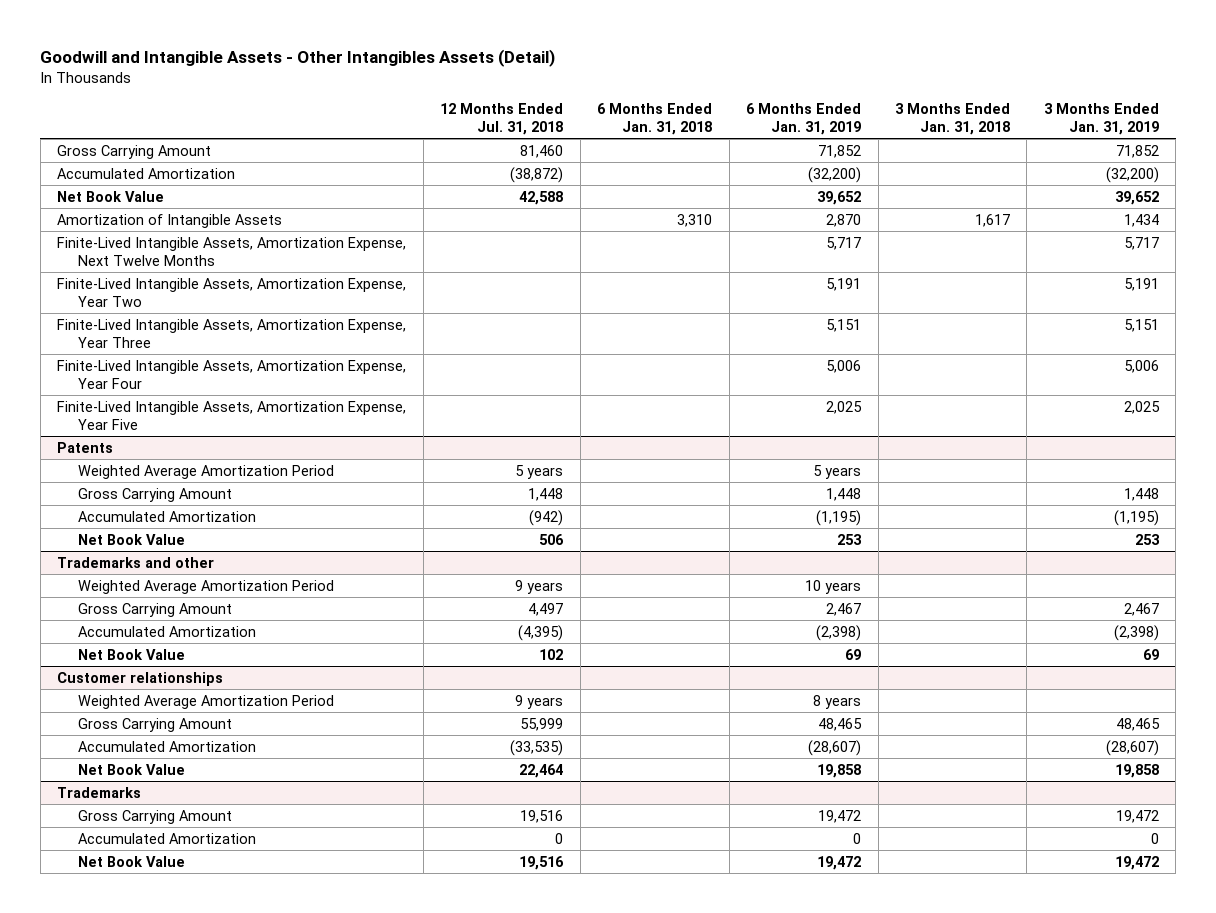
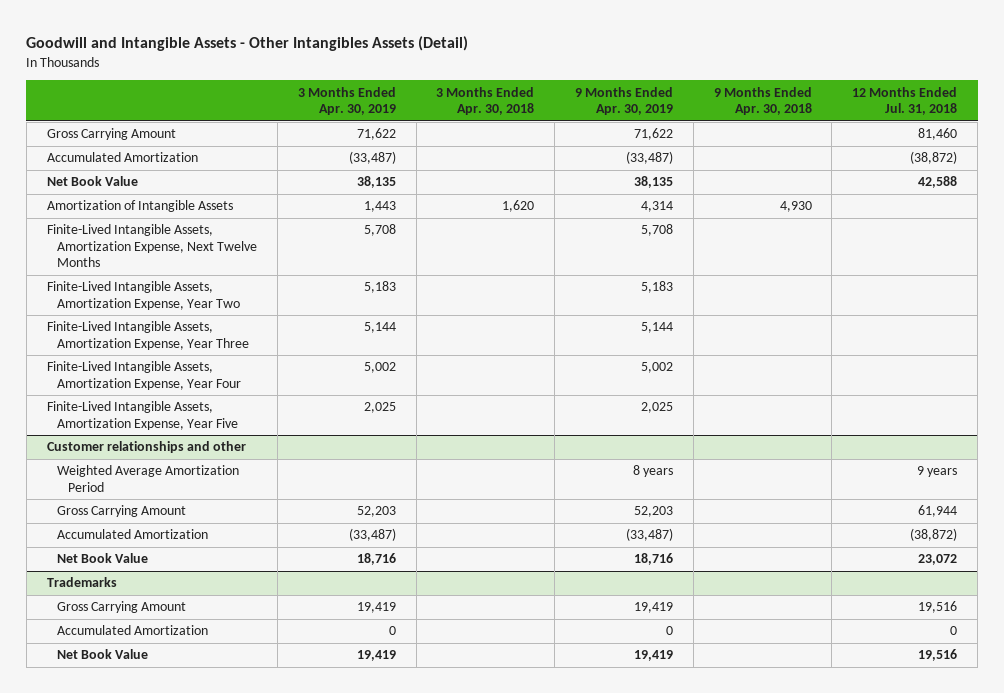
[597,103,713,136] 6 Months Ended Jan. 31, 2018 -> none
[746,103,862,136] 6 Months Ended Jan. 31, 2019 -> none
[895,103,1011,136] 3 Months Ended Jan. 31, 2018 -> none
[1043,103,1159,136] 3 Months Ended Jan. 31, 2019 -> none
none -> [297,86,396,116] 3 Months Ended Apr. 30, 2019
none -> [436,86,535,116] 3 Months Ended Apr. 30, 2018
none -> [575,86,674,116] 9 Months Ended Apr. 30, 2019
none -> [713,86,812,116] 9 Months Ended Apr. 30, 2018
[57,441,114,453] Patents -> none
[77,464,334,479] Weighted Average Amortization Period -> none
[77,487,232,502] Gross Carrying Amount -> none
[77,510,256,522] Accumulated Amortization -> none
[77,533,185,545] Net Book Value -> none
[57,556,215,568] Trademarks and other -> none
[77,579,334,594] Weighted Average Amortization Period -> none
[77,602,232,617] Gross Carrying Amount -> none
[77,625,256,637] Accumulated Amortization -> none
[77,648,185,660] Net Book Value -> none
[57,671,224,686] Customer relationships -> [46,441,246,454] Customer relationships and other
[520,717,564,731] 55,999 -> [918,505,958,518] 61,944
[510,739,564,756] (33,535) -> [910,528,958,542] (38,872)
[519,763,564,778] 22,464 -> [918,554,958,566] 23,072

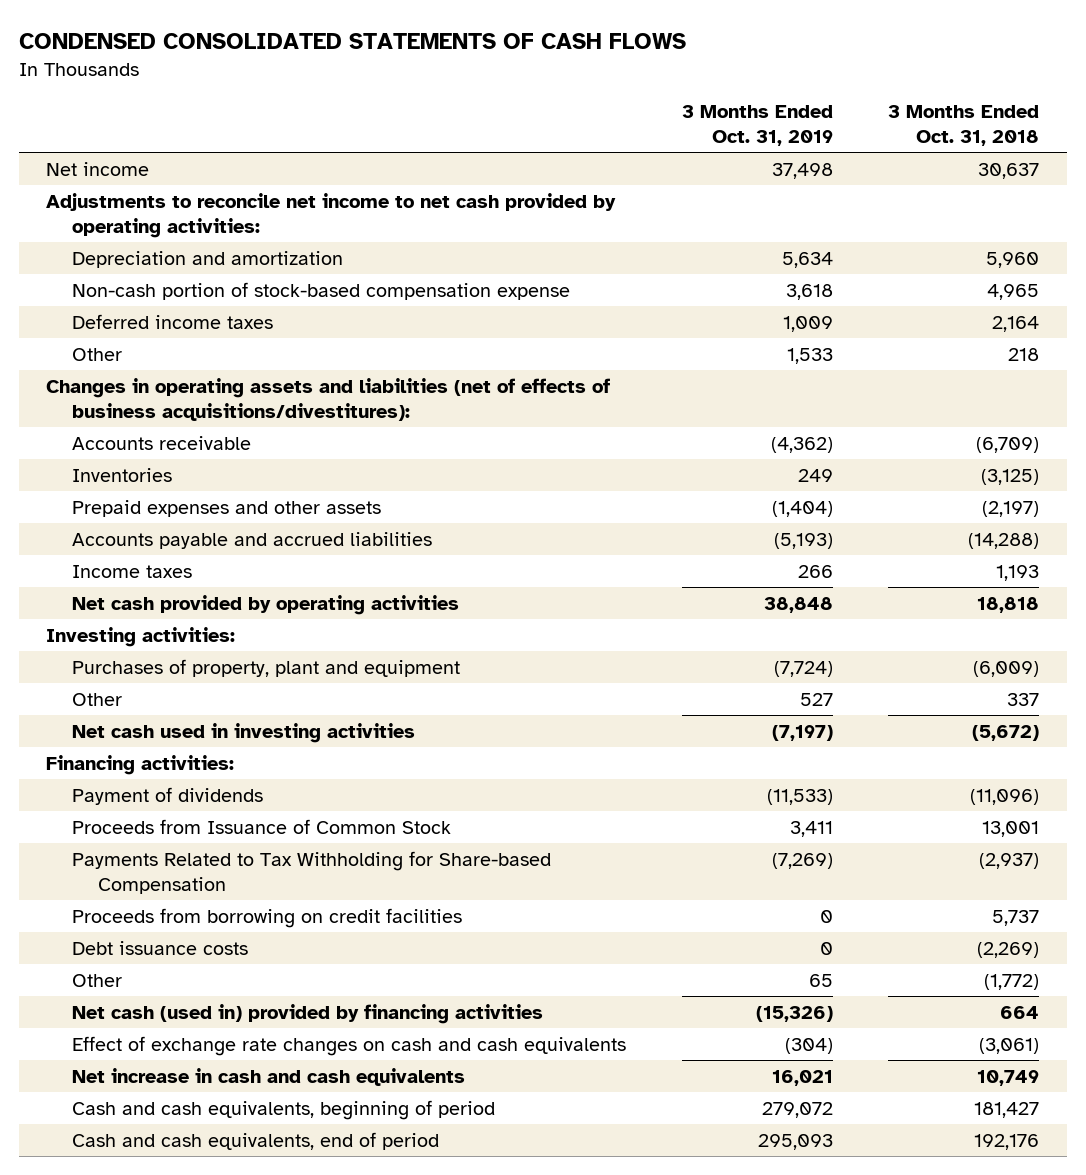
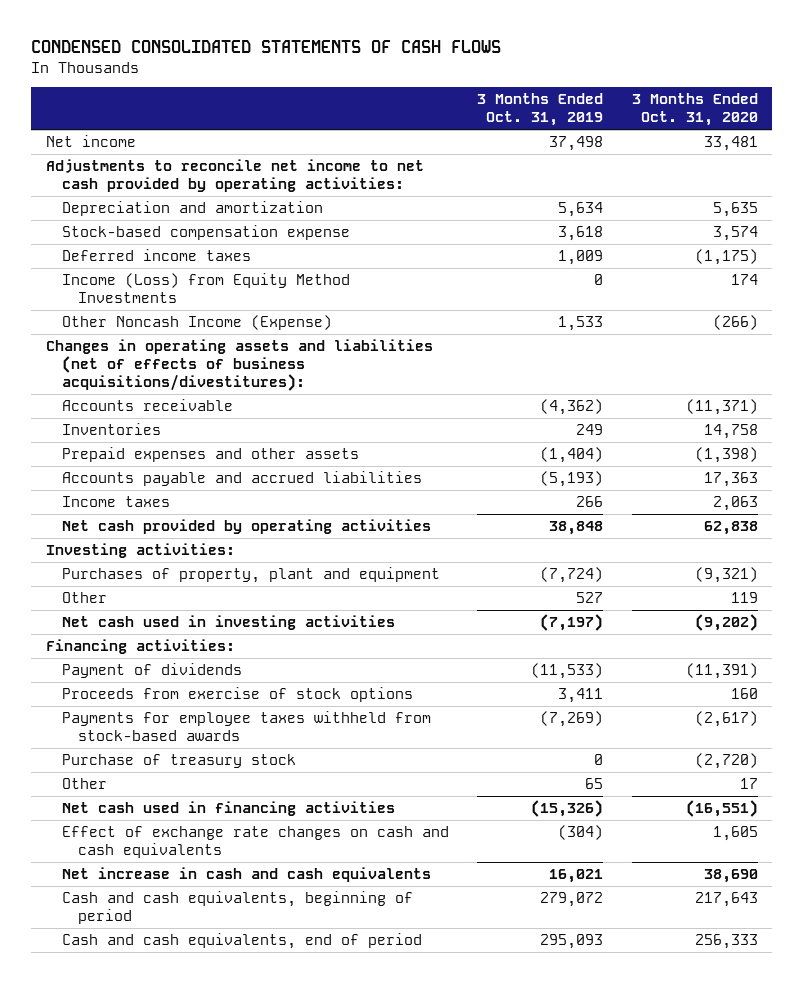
[888,105,1040,147] 3 Months Ended Oct. 31, 2018 -> none
none -> [632,93,759,127] 3 Months Ended Oct. 31, 2020
[72,281,571,300] Non-cash portion of stock-based compensation expense -> [61,225,350,241] Stock-based compensation expense
none -> [61,273,350,304] Income (Loss) from Equity Method Investments
[72,347,123,361] Other -> [61,315,332,331] Other Noncash Income (Expense)
[72,907,463,928] Proceeds from borrowing on credit facilities -> none
[72,940,249,955] Debt issuance costs -> none
[72,818,452,834] Proceeds from Issuance of Common Stock -> [61,687,413,703] Proceeds from exercise of stock options
[72,850,552,894] Payments Related to Tax Withholding for Share-based Compensation -> [61,711,431,742] Payments for employee taxes withheld from stock-based awards
none -> [61,754,296,769] Purchase of treasury stock
[72,1003,544,1024] Net cash (used in) provided by financing activities -> [61,801,395,817] Net cash used in financing activities

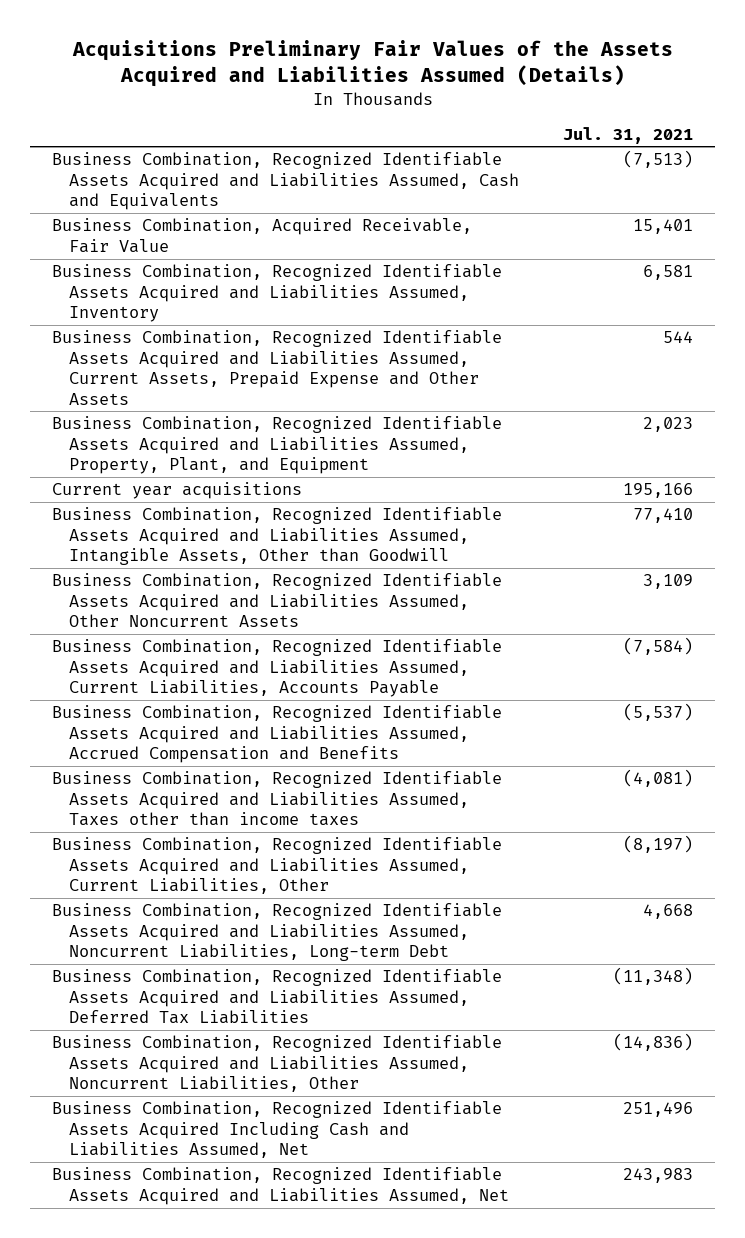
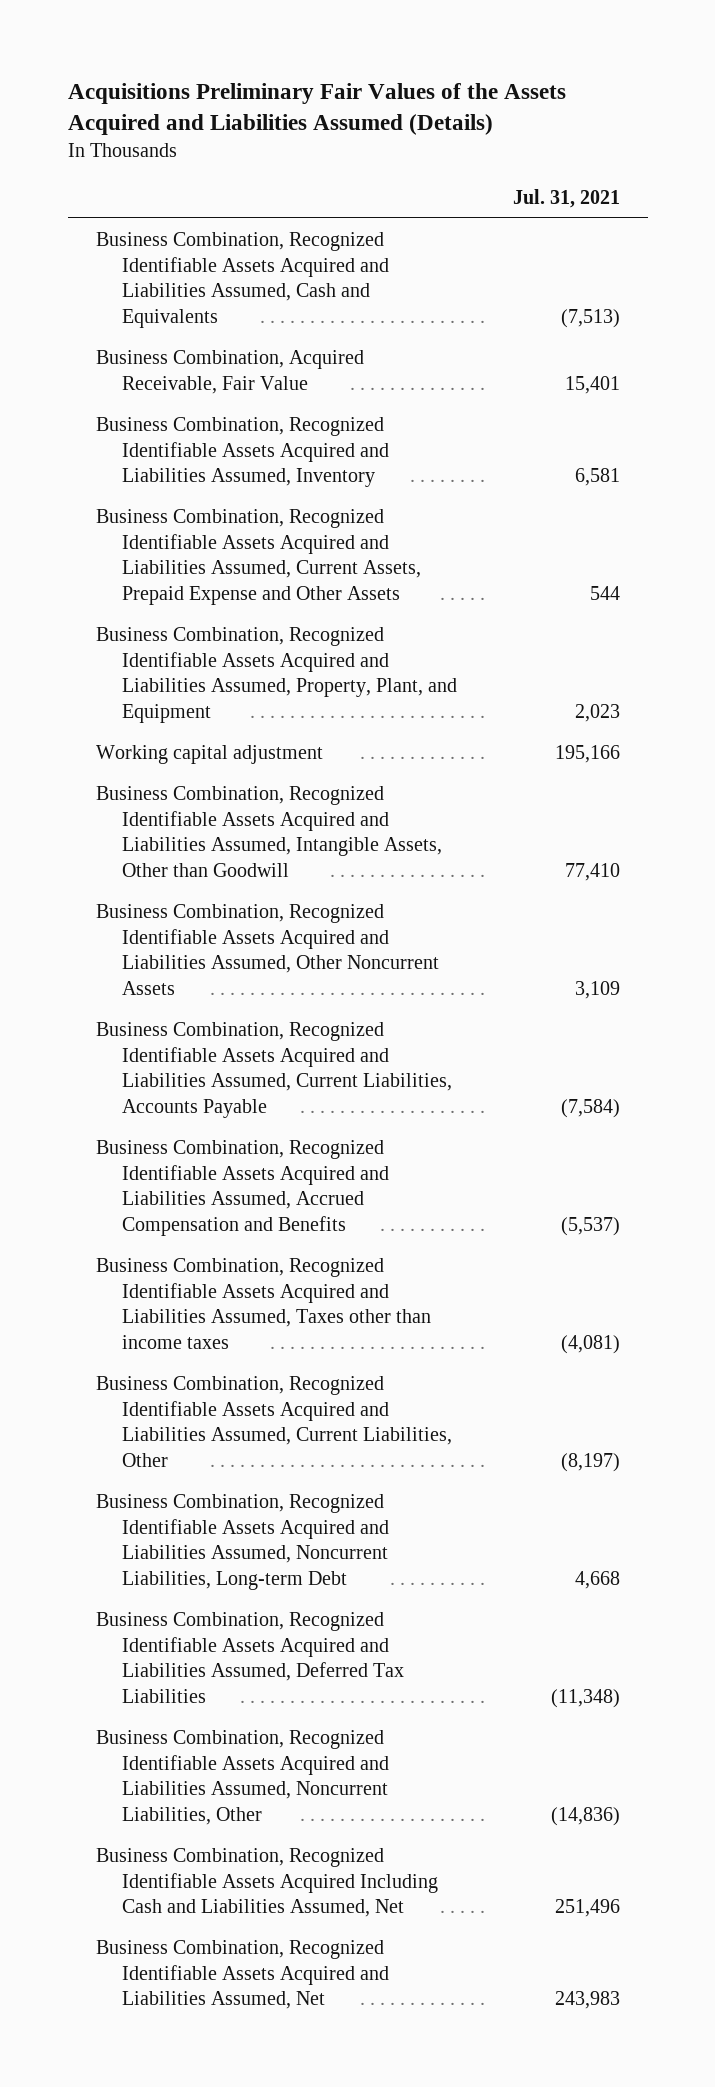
[52,482,303,500] Current year acquisitions -> [95,745,323,765] Working capital adjustment

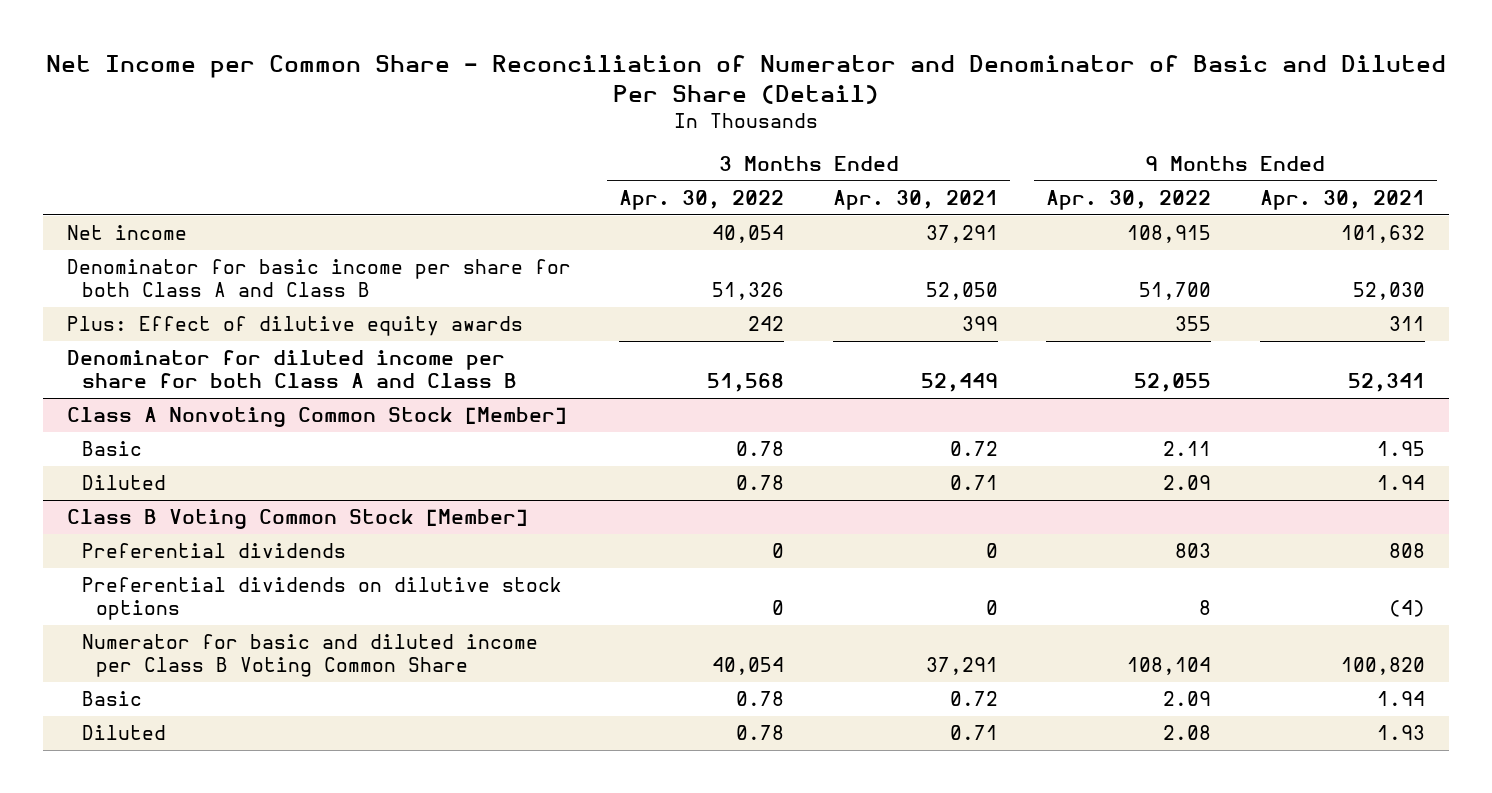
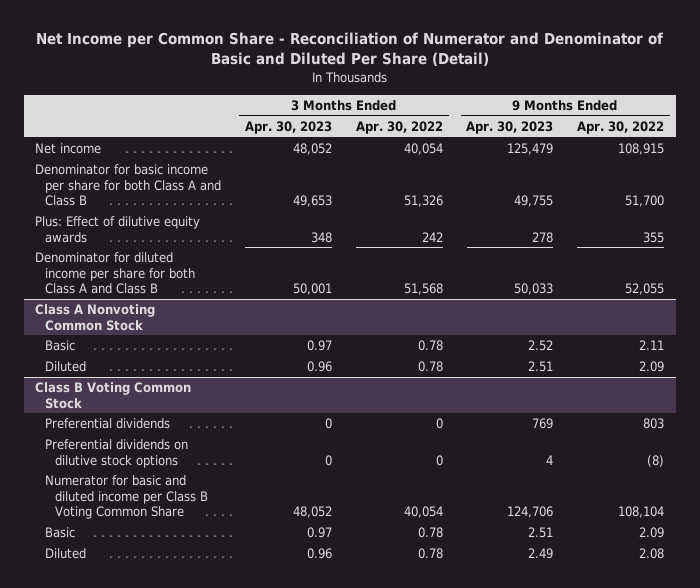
[832,190,998,211] Apr. 30, 2021 -> none
[1259,190,1425,211] Apr. 30, 2021 -> none
none -> [245,121,333,135] Apr. 30, 2023
none -> [466,121,554,135] Apr. 30, 2023
[66,407,567,428] Class A Nonvoting Common Stock [Member] -> [35,304,156,331] Class A Nonvoting Common Stock
[66,509,528,530] Class B Voting Common Stock [Member] -> [35,382,192,409] Class B Voting Common Stock
[1199,600,1212,616] 8 -> [647,454,665,467] (8)

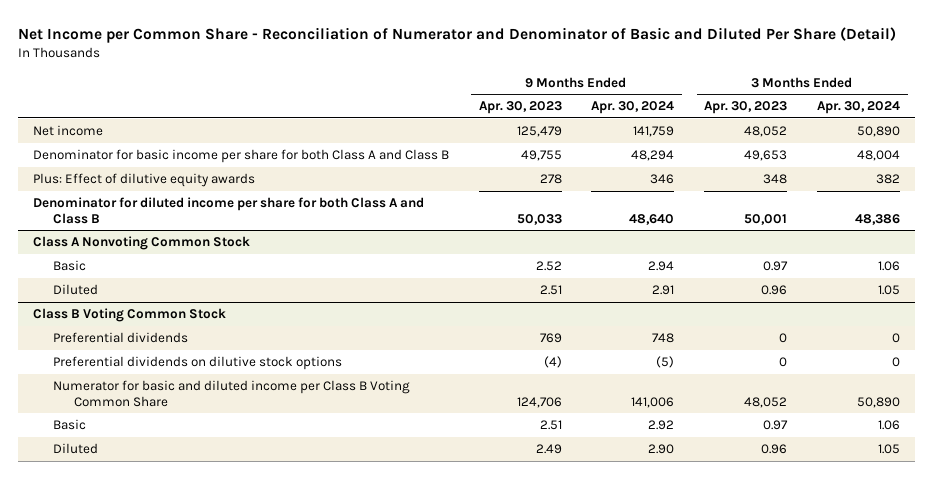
[355,121,443,135] Apr. 30, 2022 -> none
[577,121,665,135] Apr. 30, 2022 -> none
none -> [591,101,675,115] Apr. 30, 2024
none -> [817,101,901,115] Apr. 30, 2024
[546,454,554,465] 4 -> [543,356,562,369] (4)

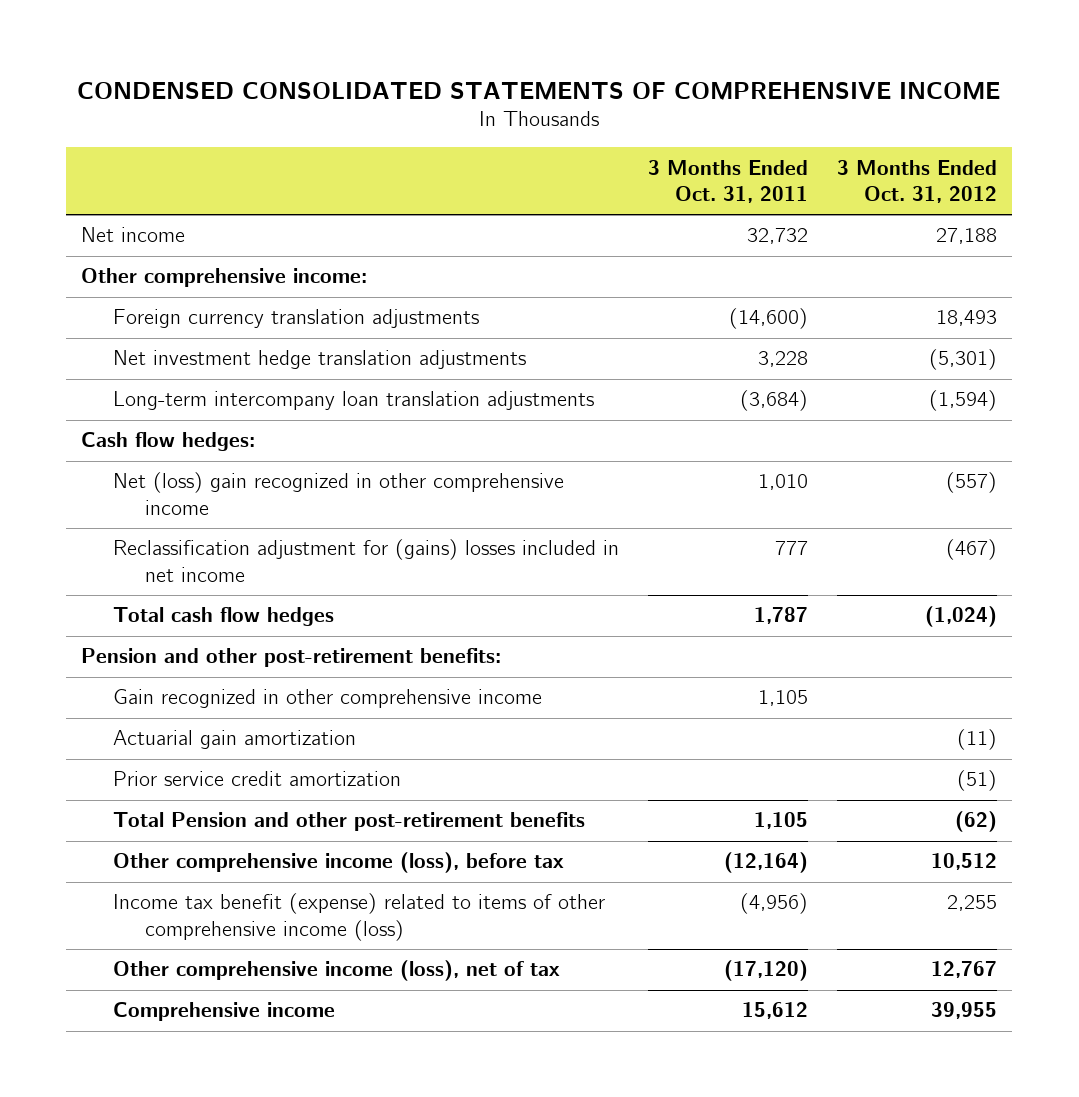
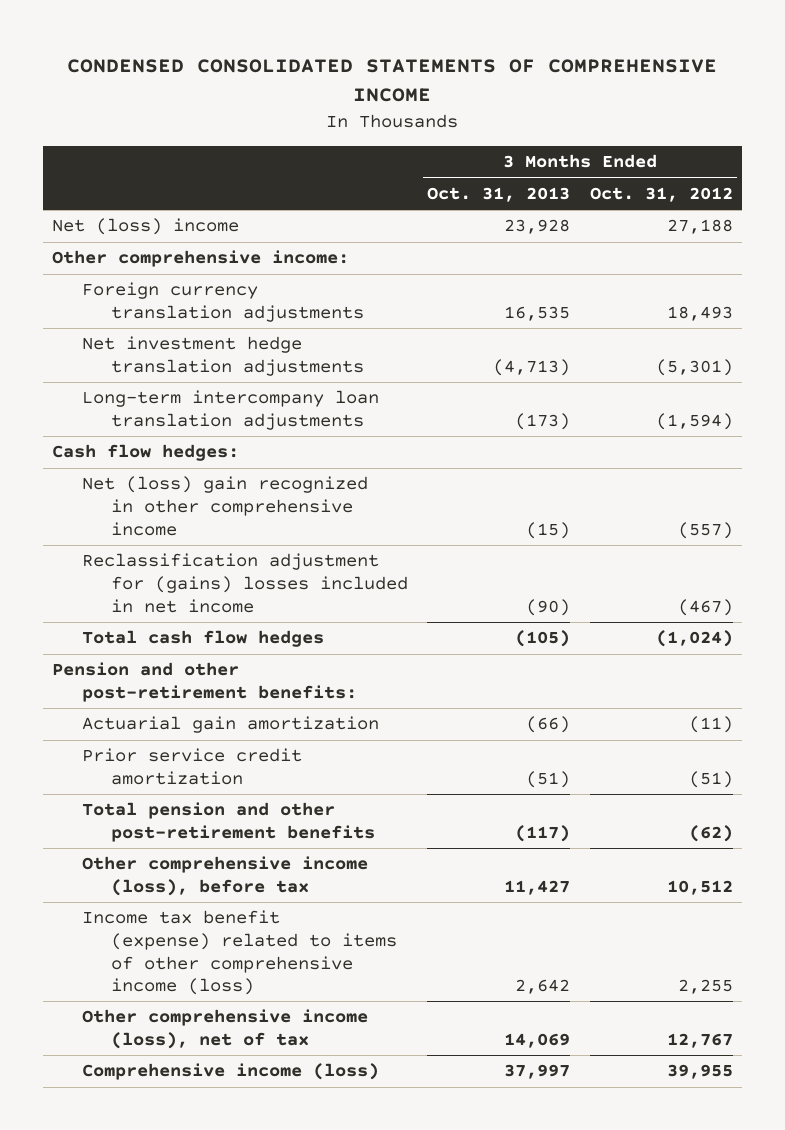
[648,159,809,204] 3 Months Ended Oct. 31, 2011 -> none
none -> [427,186,571,202] Oct. 31, 2013
[81,227,186,243] Net income -> [52,218,240,236] Net (loss) income
[112,689,542,709] Gain recognized in other comprehensive income -> none
[112,812,585,832] Total Pension and other post-retirement benefits -> [81,802,376,842] Total pension and other post-retirement benefits
[112,1002,335,1022] Comprehensive income -> [81,1063,379,1081] Comprehensive income (loss)

